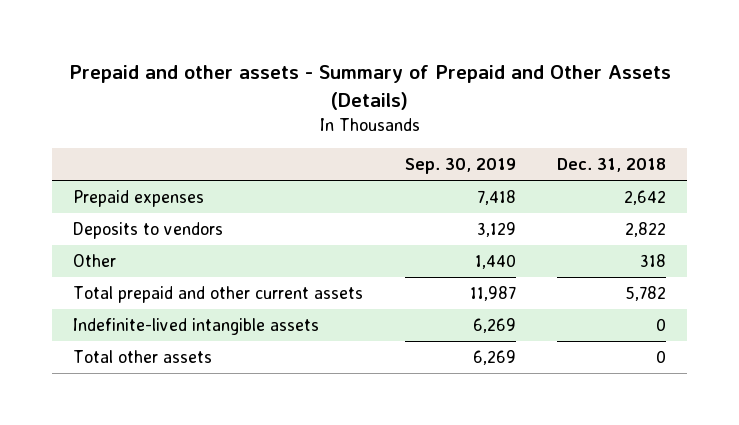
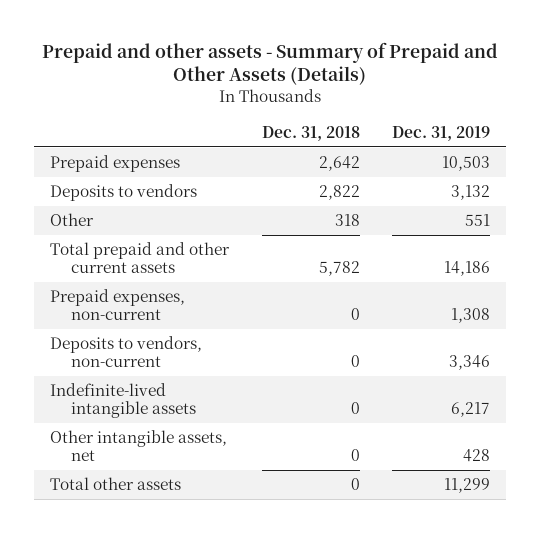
[404,158,516,175] Sep. 30, 2019 -> none
none -> [391,125,490,141] Dec. 31, 2019
none -> [50,289,186,321] Prepaid expenses, non-current
none -> [50,336,203,368] Deposits to vendors, non-current
none -> [50,430,228,462] Other intangible assets, net

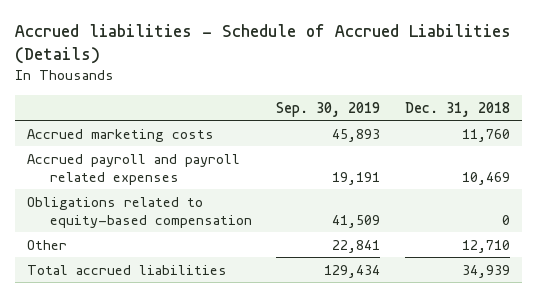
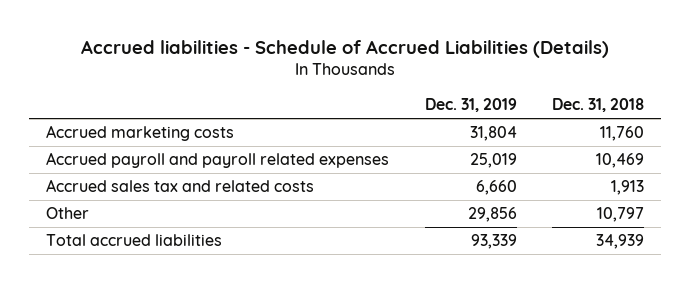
[276,101,381,117] Sep. 30, 2019 -> none
none -> [424,98,517,113] Dec. 31, 2019
[26,196,252,228] Obligations related to equity-based compensation -> none
none -> [46,179,315,193] Accrued sales tax and related costs
[462,239,511,253] 12,710 -> [596,207,644,223] 10,797

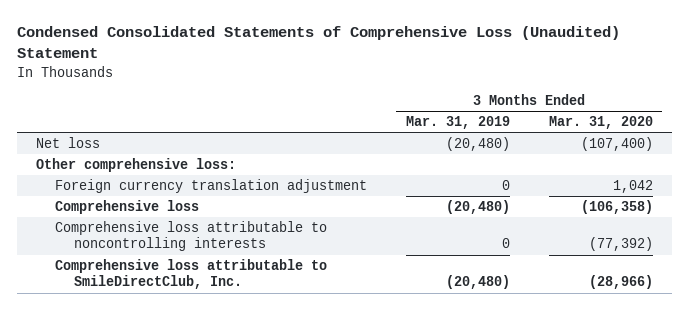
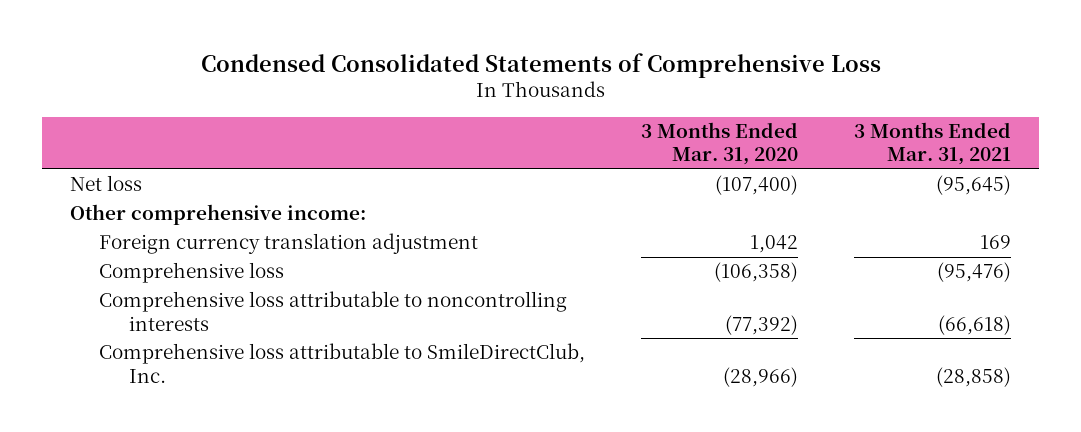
[16,26,620,59] Condensed Consolidated Statements of Comprehensive Loss (Unaudited) Statement -> [200,52,881,78] Condensed Consolidated Statements of Comprehensive Loss
[405,116,510,130] Mar. 31, 2019 -> none
none -> [854,121,1012,166] 3 Months Ended Mar. 31, 2021
[35,157,236,172] Other comprehensive loss: -> [70,204,367,226] Other comprehensive income:

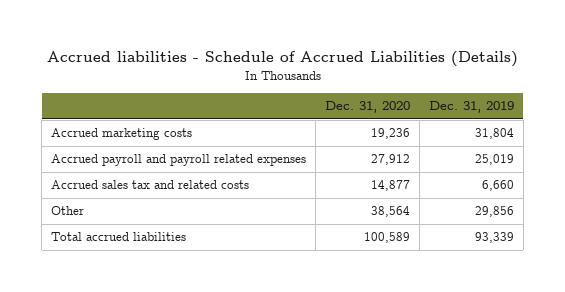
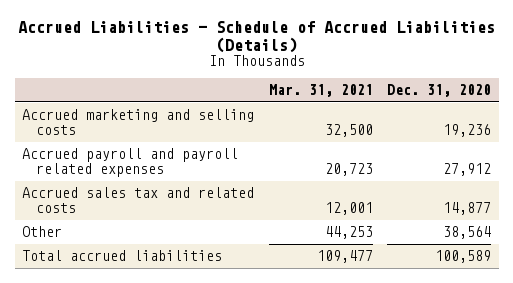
[46,51,518,68] Accrued liabilities - Schedule of Accrued Liabilities (Details) -> [17,20,495,53] Accrued Liabilities - Schedule of Accrued Liabilities (Details)
[428,101,514,114] Dec. 31, 2019 -> none
none -> [268,83,373,97] Mar. 31, 2021
[51,128,193,141] Accrued marketing costs -> [21,109,254,136] Accrued marketing and selling costs

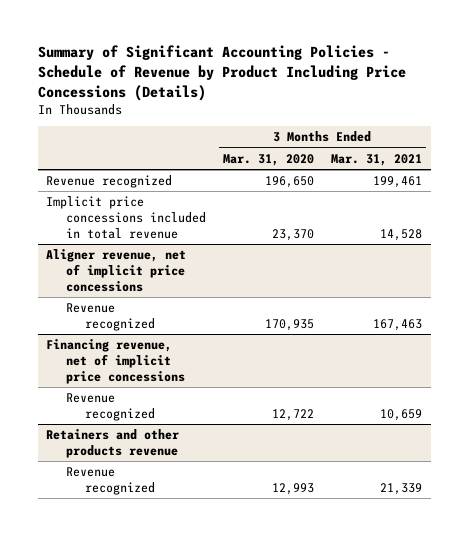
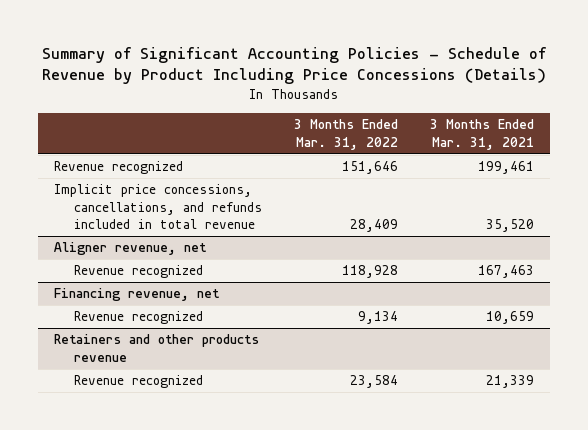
[222,153,314,166] Mar. 31, 2020 -> none
none -> [294,119,399,150] 3 Months Ended Mar. 31, 2022
[46,196,206,239] Implicit price concessions included in total revenue -> [53,184,263,230] Implicit price concessions, cancellations, and refunds included in total revenue
[380,228,423,241] 14,528 -> [486,219,535,233] 35,520
[46,249,187,292] Aligner revenue, net of implicit price concessions -> [53,242,207,256] Aligner revenue, net
[46,339,185,384] Financing revenue, net of implicit price concessions -> [53,288,220,302] Financing revenue, net

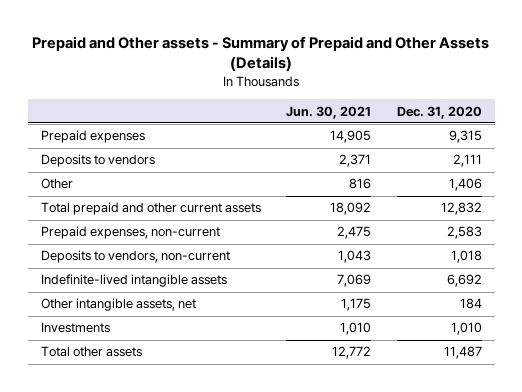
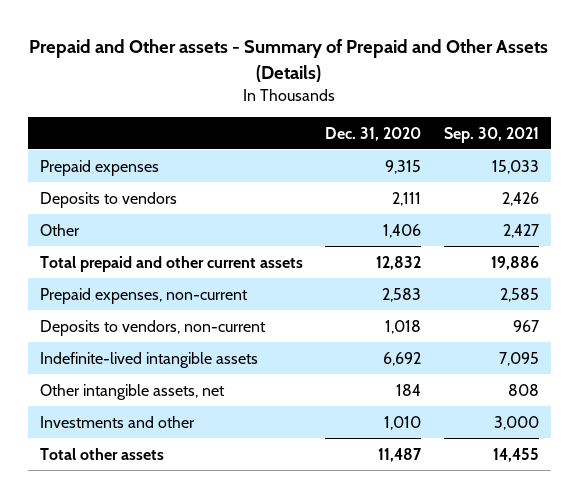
[286,105,372,119] Jun. 30, 2021 -> none
none -> [444,126,540,143] Sep. 30, 2021
[40,322,110,334] Investments -> none
none -> [39,415,195,428] Investments and other

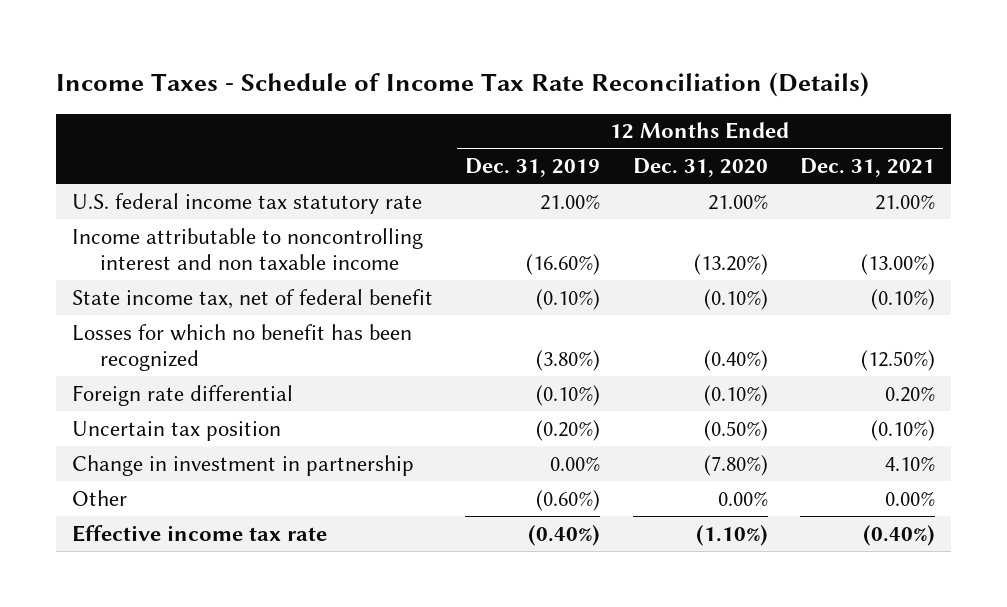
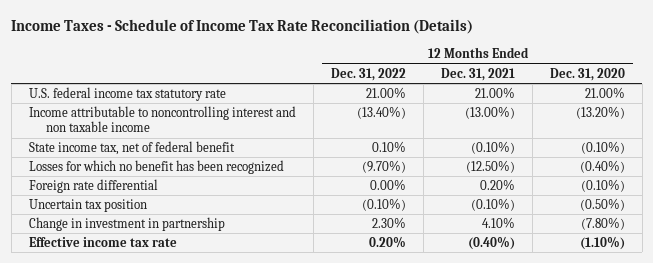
[465,158,601,178] Dec. 31, 2019 -> none
none -> [330,67,406,81] Dec. 31, 2022
[72,489,128,506] Other -> none

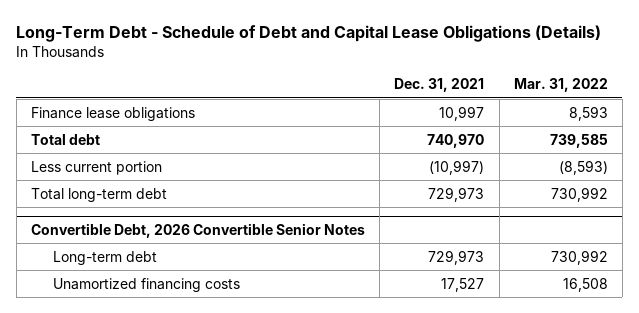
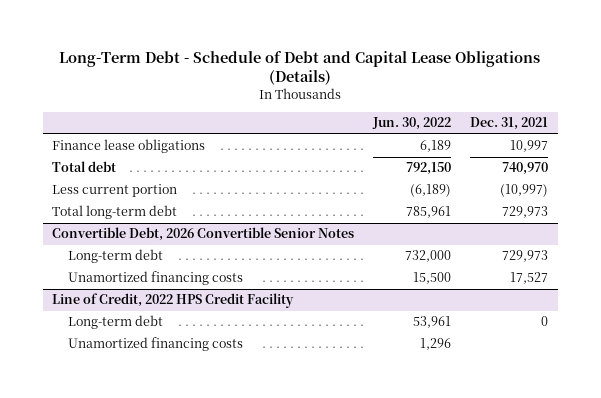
[513,78,608,93] Mar. 31, 2022 -> none
none -> [372,117,452,131] Jun. 30, 2022
none -> [52,293,295,309] Line of Credit, 2022 HPS Credit Facility
none -> [68,315,164,330] Long-term debt
none -> [68,337,244,352] Unamortized financing costs

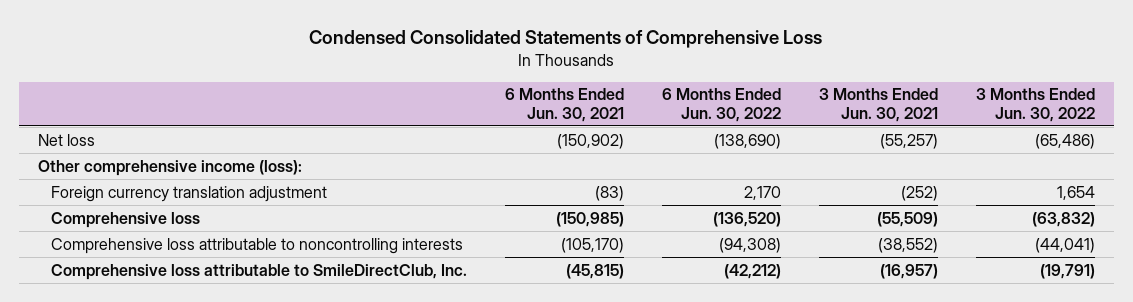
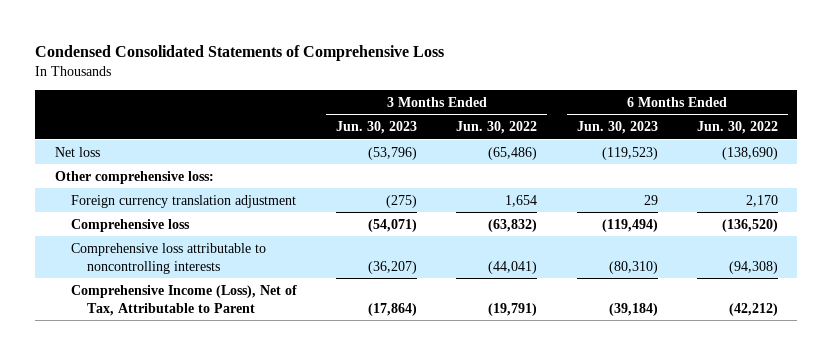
[505,88,625,122] 6 Months Ended Jun. 30, 2021 -> none
[819,88,939,122] 3 Months Ended Jun. 30, 2021 -> none
none -> [336,120,418,134] Jun. 30, 2023
none -> [576,120,658,134] Jun. 30, 2023
[37,159,302,176] Other comprehensive income (loss): -> [54,170,214,184] Other comprehensive loss:
[51,263,468,280] Comprehensive loss attributable to SmileDirectClub, Inc. -> [70,284,297,316] Comprehensive Income (Loss), Net of Tax, Attributable to Parent

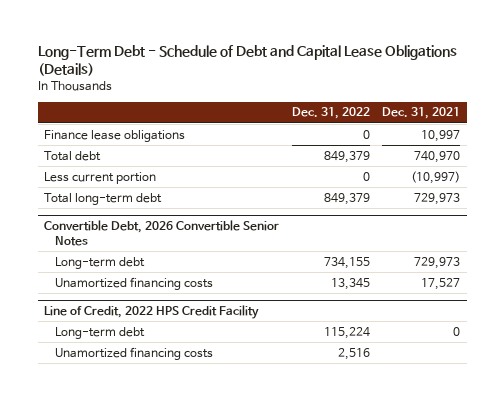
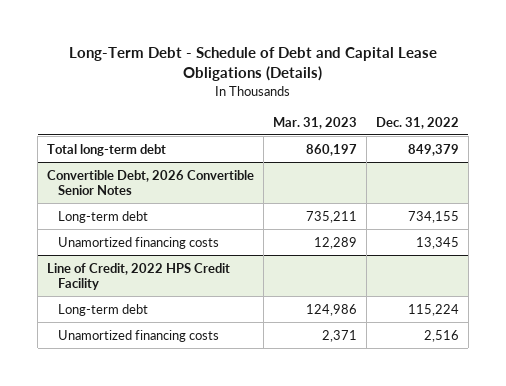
[382,107,461,120] Dec. 31, 2021 -> none
none -> [272,116,357,129] Mar. 31, 2023
[43,129,185,142] Finance lease obligations -> none
[43,150,101,161] Total debt -> none
[43,171,156,184] Less current portion -> none

